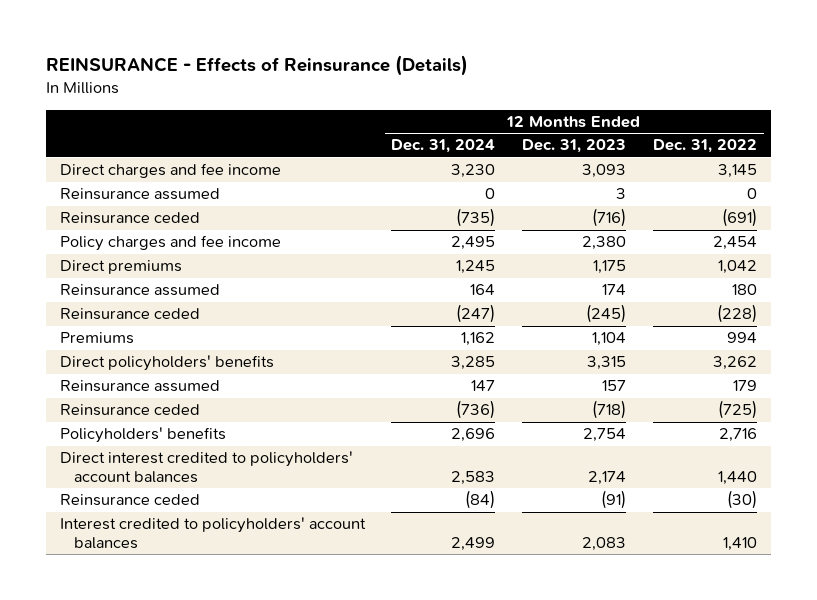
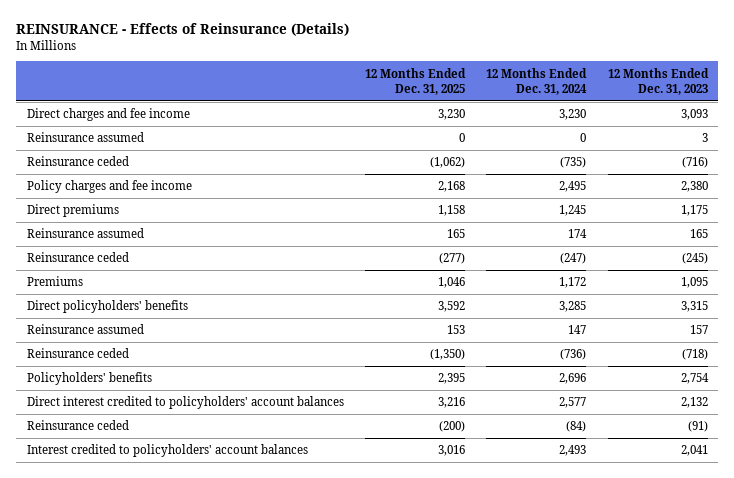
[653,139,758,154] Dec. 31, 2022 -> none
none -> [365,67,467,95] 12 Months Ended Dec. 31, 2025
[470,284,496,296] 164 -> [568,229,588,239] 174
[602,284,627,296] 174 -> [689,229,708,239] 165
[461,332,496,347] 1,162 -> [559,277,587,289] 1,172
[592,332,627,347] 1,104 -> [680,277,708,289] 1,095
[451,471,496,486] 2,583 -> [559,397,587,409] 2,577
[588,471,627,486] 2,174 -> [680,397,708,409] 2,132
[451,537,496,552] 2,499 -> [559,445,587,457] 2,493
[582,537,627,552] 2,083 -> [680,445,708,457] 2,041

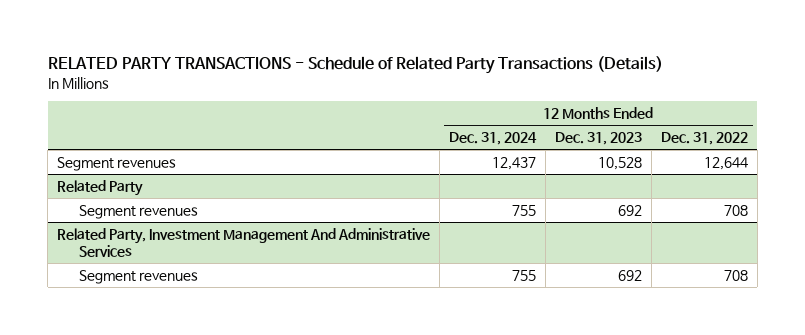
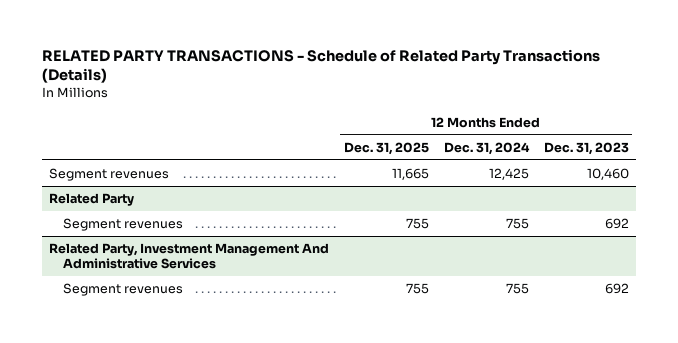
[660,132,748,146] Dec. 31, 2022 -> none
none -> [343,141,429,155] Dec. 31, 2025
[492,156,537,170] 12,437 -> [488,167,529,180] 12,425
[597,156,642,170] 10,528 -> [586,167,629,180] 10,460

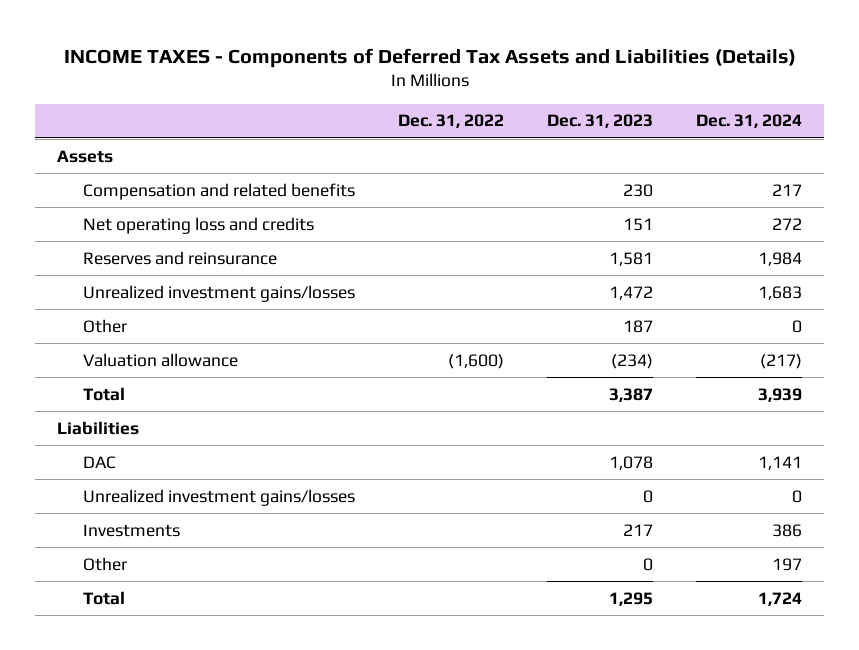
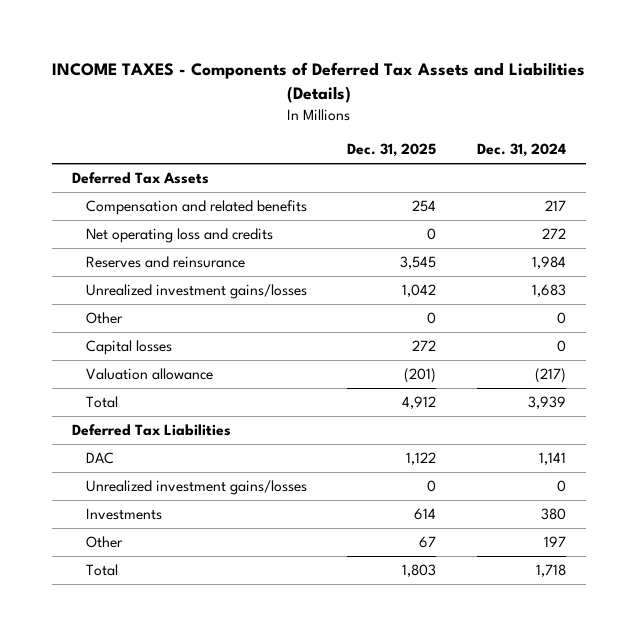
[398,114,505,129] Dec. 31, 2022 -> none
[547,114,654,129] Dec. 31, 2023 -> none
none -> [347,143,437,158] Dec. 31, 2025
[56,149,113,163] Assets -> [71,172,209,185] Deferred Tax Assets
none -> [85,340,172,356] Capital losses
[56,420,139,435] Liabilities -> [71,424,231,437] Deferred Tax Liabilities
[772,523,803,537] 386 -> [540,508,566,521] 380
[758,591,803,606] 1,724 -> [535,564,566,578] 1,718

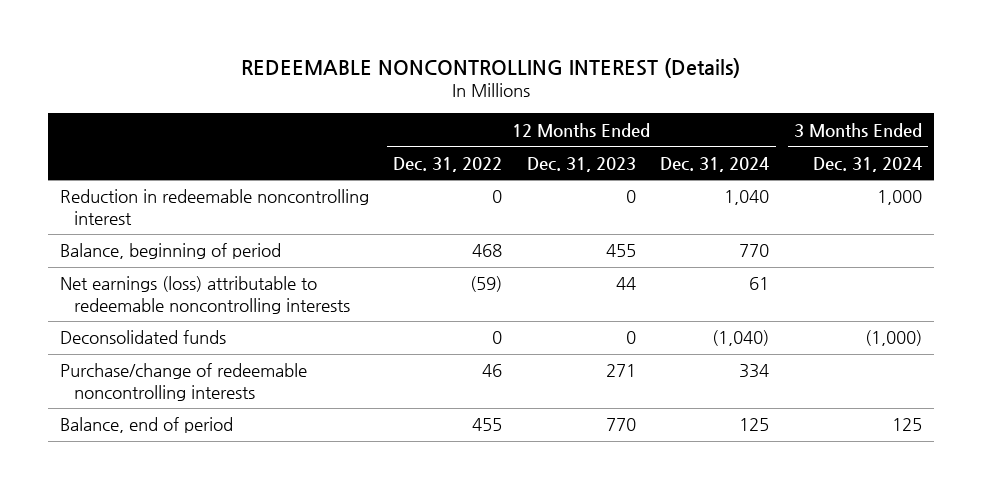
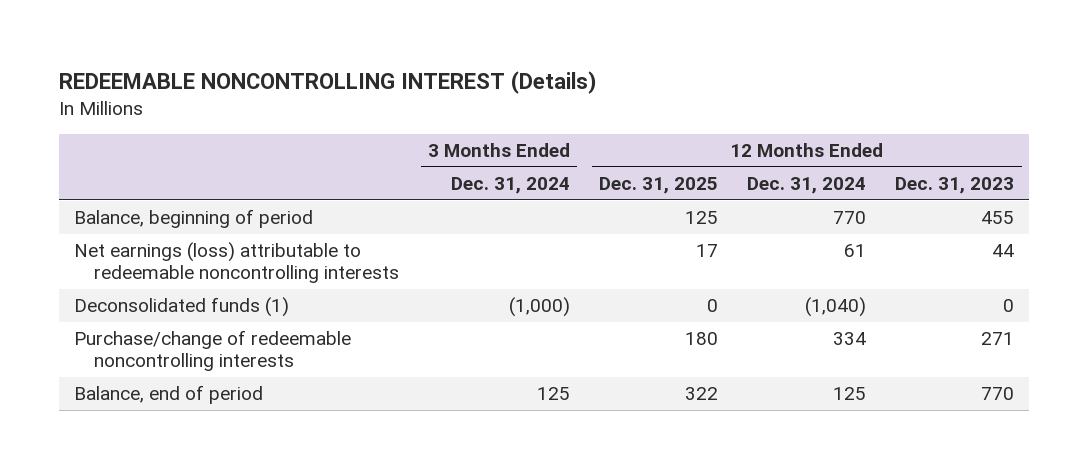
[393,156,503,172] Dec. 31, 2022 -> none
none -> [599,176,719,194] Dec. 31, 2025
[59,189,369,225] Reduction in redeemable noncontrolling interest -> none
[59,330,226,345] Deconsolidated funds -> [73,297,289,318] Deconsolidated funds (1)

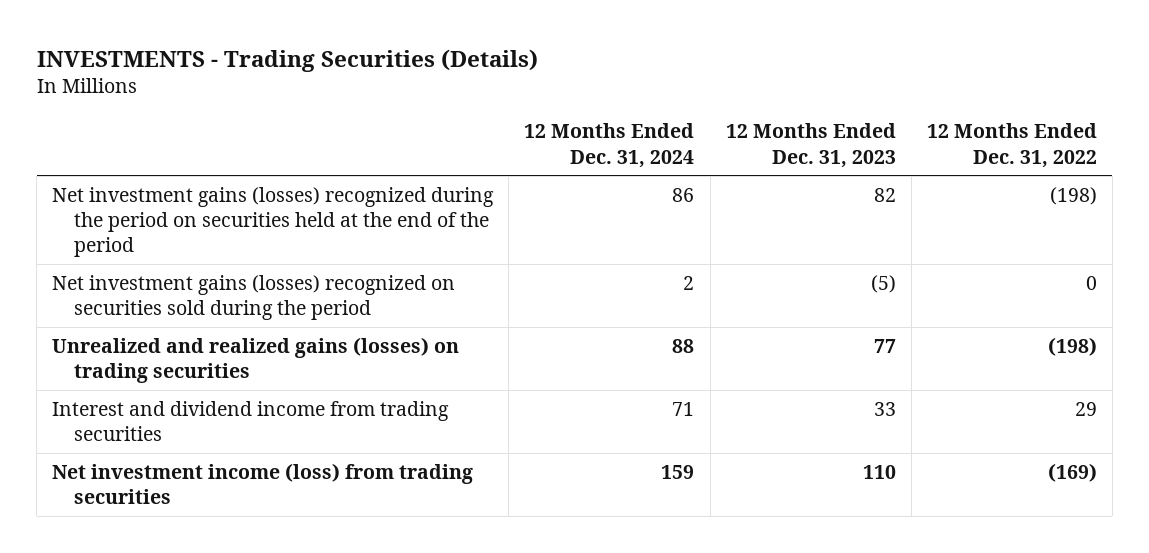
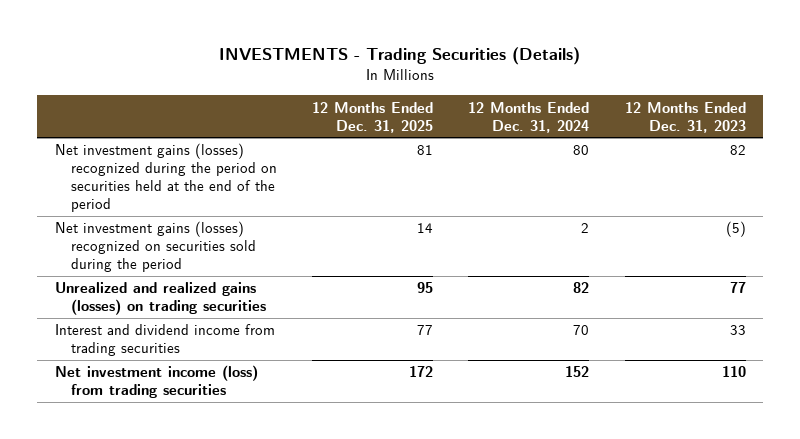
[926,123,1097,168] 12 Months Ended Dec. 31, 2022 -> none
none -> [312,101,434,133] 12 Months Ended Dec. 31, 2025
[672,187,695,202] 86 -> [573,145,590,156] 80
[672,338,695,353] 88 -> [573,282,590,294] 82
[672,401,695,416] 71 -> [573,325,590,336] 70
[661,464,695,479] 159 -> [565,366,590,378] 152

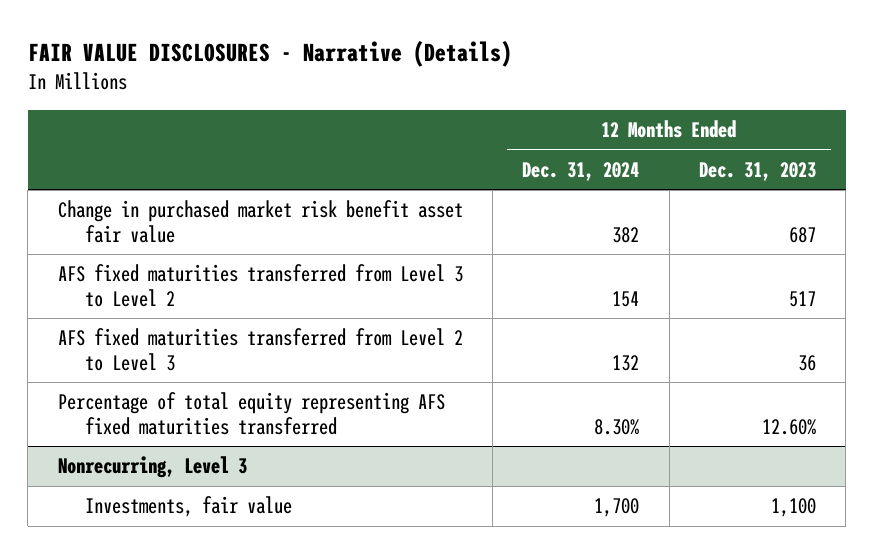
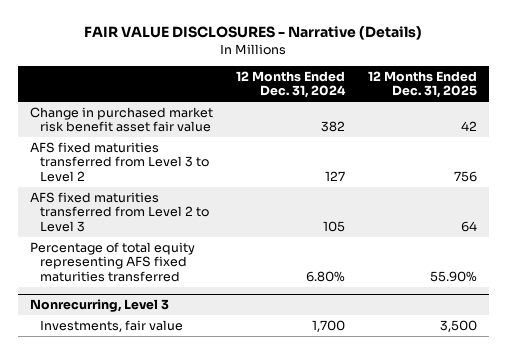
[699,161,817,181] Dec. 31, 2023 -> none
none -> [368,70,478,99] 12 Months Ended Dec. 31, 2025
[612,291,640,308] 154 -> [324,170,345,181] 127
[612,355,640,372] 132 -> [322,220,345,232] 105
[594,419,640,436] 8.30% -> [305,270,345,282] 6.80%

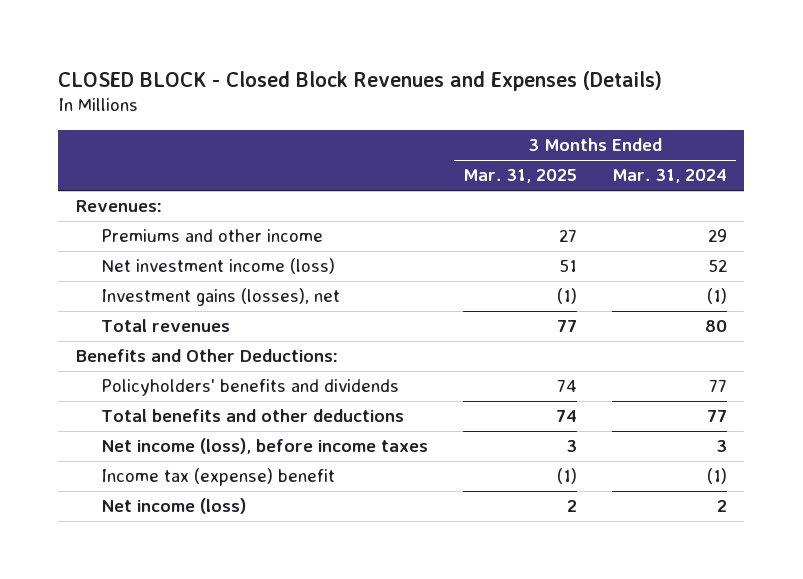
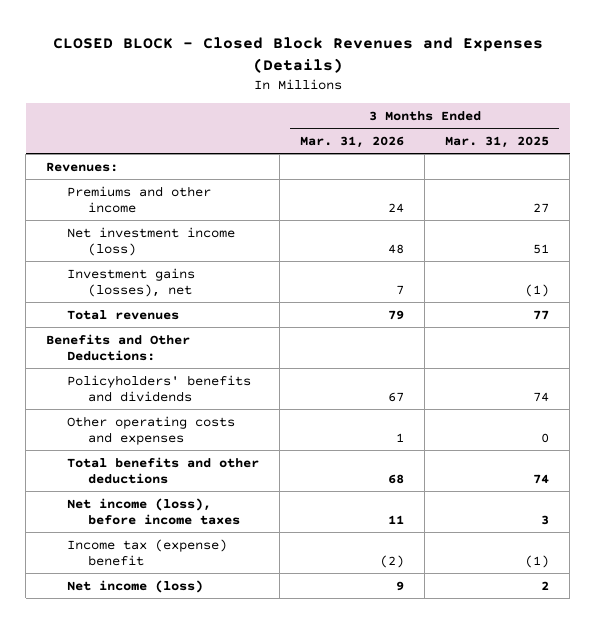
[611,169,727,184] Mar. 31, 2024 -> none
none -> [300,135,405,148] Mar. 31, 2026
none -> [67,415,236,446] Other operating costs and expenses

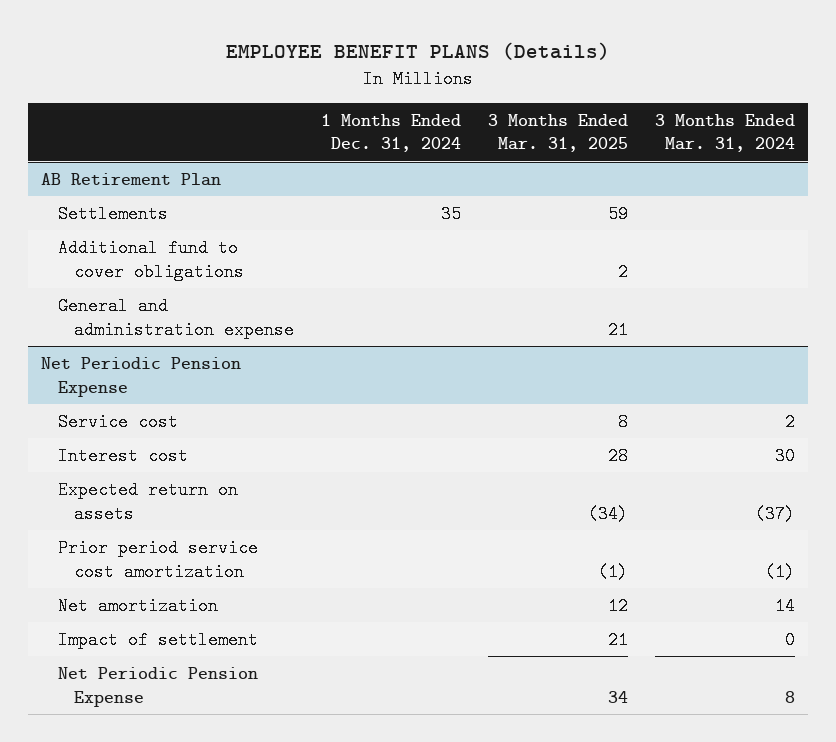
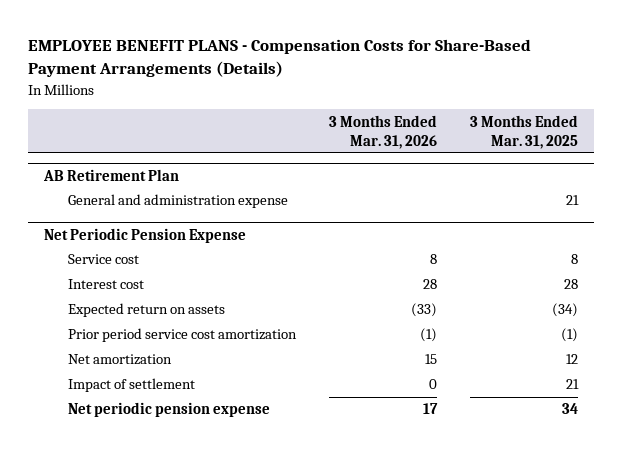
[226,41,611,60] EMPLOYEE BENEFIT PLANS (Details) -> [28,39,532,78] EMPLOYEE BENEFIT PLANS - Compensation Costs for Share-Based Payment Arrangements (Details)
[320,113,461,153] 1 Months Ended Dec. 31, 2024 -> none
[654,113,795,153] 3 Months Ended Mar. 31, 2024 -> none
none -> [328,114,437,149] 3 Months Ended Mar. 31, 2026
[57,204,168,223] Settlements -> none
[57,238,244,281] Additional fund to cover obligations -> none
[57,666,258,707] Net Periodic Pension Expense -> [68,402,271,418] Net periodic pension expense

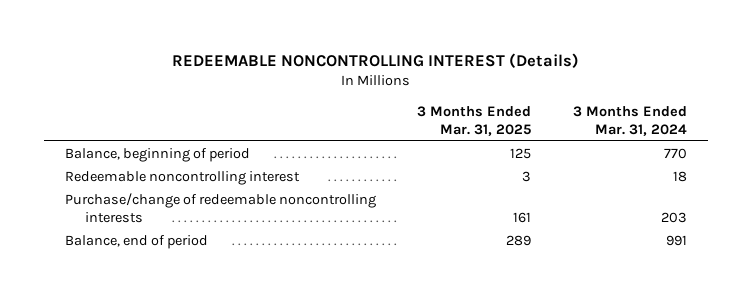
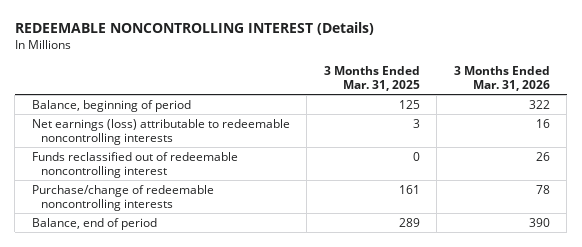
[573,105,688,136] 3 Months Ended Mar. 31, 2024 -> none
none -> [453,65,550,92] 3 Months Ended Mar. 31, 2026
[64,170,300,185] Redeemable noncontrolling interest -> [31,118,290,145] Net earnings (loss) attributable to redeemable noncontrolling interests
none -> [31,151,238,178] Funds reclassified out of redeemable noncontrolling interest

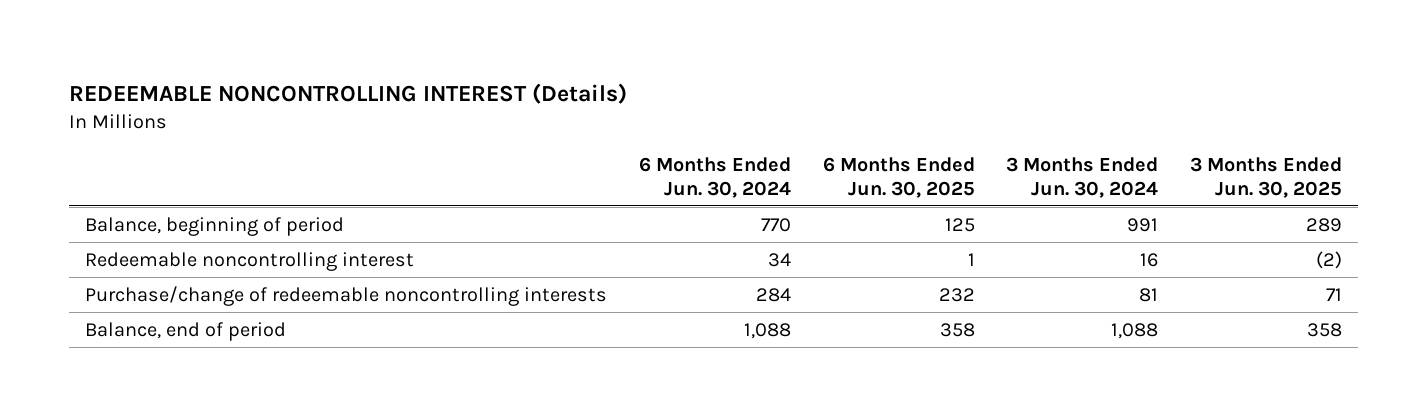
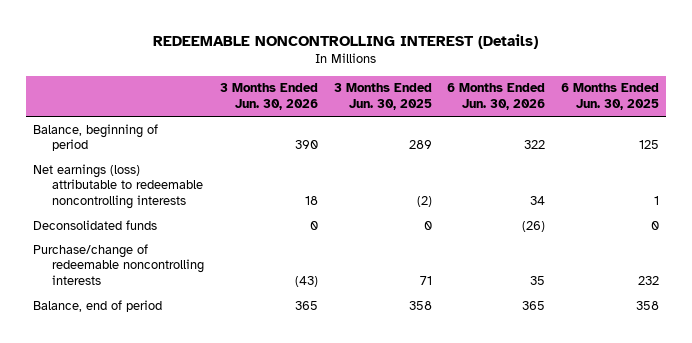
[639,157,792,198] 6 Months Ended Jun. 30, 2024 -> none
[1006,157,1159,198] 3 Months Ended Jun. 30, 2024 -> none
none -> [220,83,319,111] 3 Months Ended Jun. 30, 2026
none -> [447,83,546,111] 6 Months Ended Jun. 30, 2026
[85,251,415,271] Redeemable noncontrolling interest -> [33,163,204,210] Net earnings (loss) attributable to redeemable noncontrolling interests
none -> [33,219,158,230] Deconsolidated funds

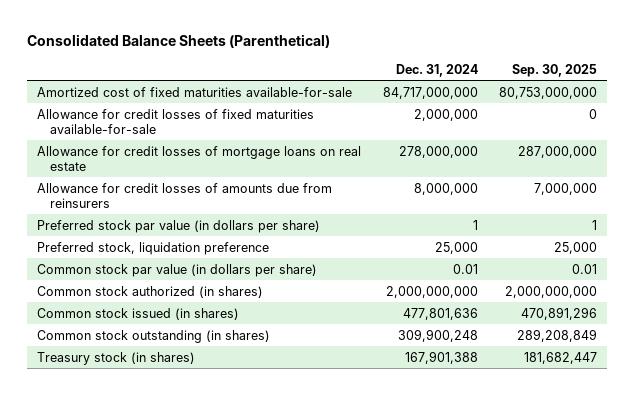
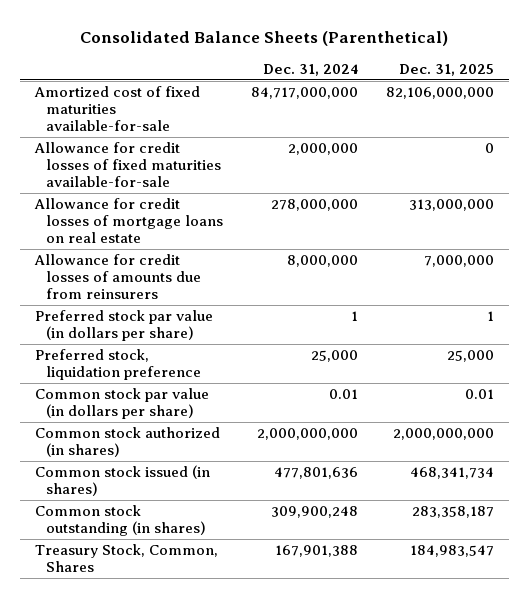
[511,63,597,77] Sep. 30, 2025 -> none
none -> [399,64,495,77] Dec. 31, 2025
[37,351,196,365] Treasury stock (in shares) -> [34,543,218,573] Treasury Stock, Common, Shares

